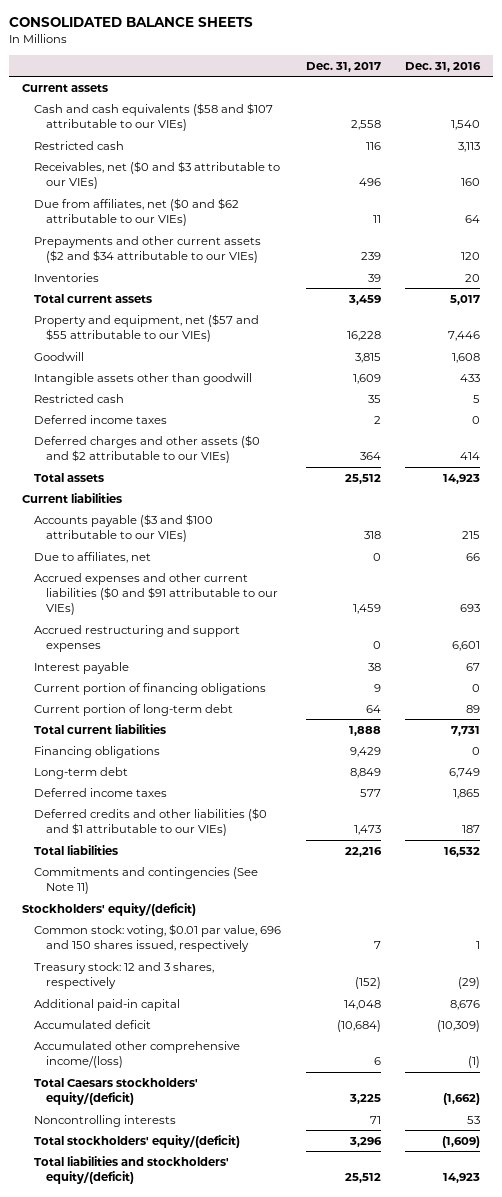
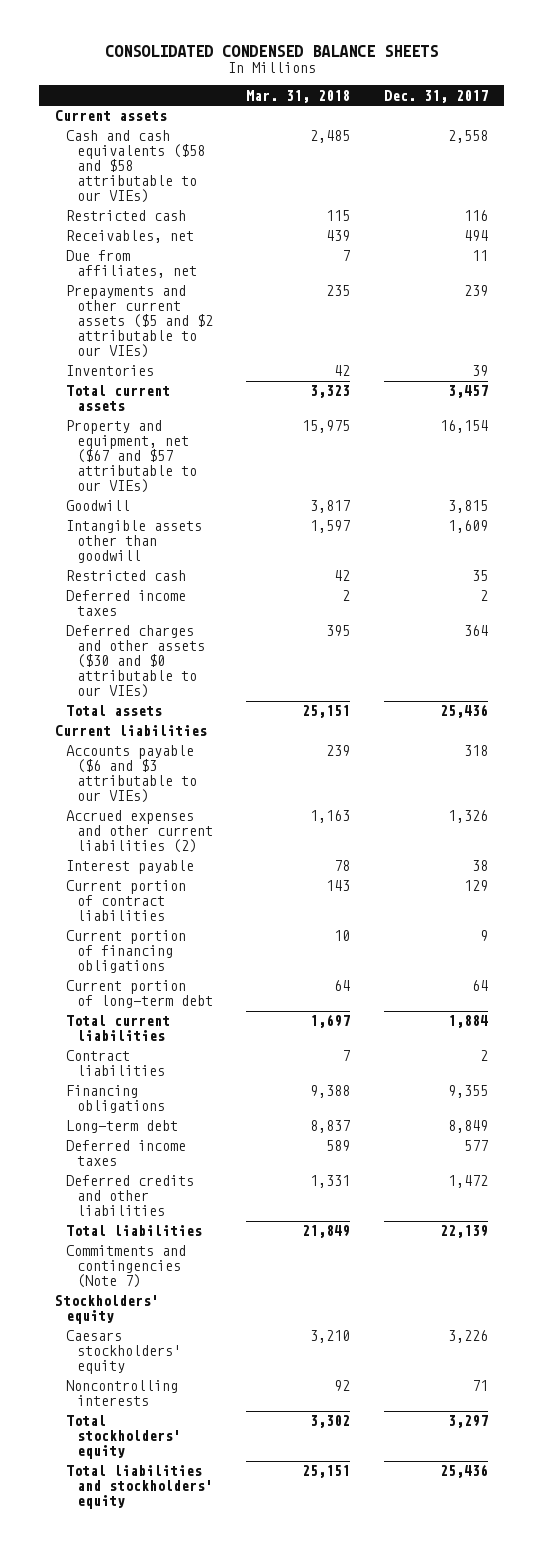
[9,17,254,28] CONSOLIDATED BALANCE SHEETS -> [104,45,438,58] CONSOLIDATED CONDENSED BALANCE SHEETS
[405,61,482,72] Dec. 31, 2016 -> none
none -> [246,89,351,103] Mar. 31, 2018
[33,102,273,131] Cash and cash equivalents ($58 and $107 attributable to our VIEs) -> [66,130,206,204] Cash and cash equivalents ($58 and $58 attributable to our VIEs)
[33,160,280,189] Receivables, net ($0 and $3 attributable to our VIEs) -> [66,230,195,244] Receivables, net
[358,177,381,186] 496 -> [463,230,488,242] 494
[33,197,239,226] Due from affiliates, net ($0 and $62 attributable to our VIEs) -> [66,250,198,279] Due from affiliates, net
[33,235,261,263] Prepayments and other current assets ($2 and $34 attributable to our VIEs) -> [66,285,214,359] Prepayments and other current assets ($5 and $2 attributable to our VIEs)
[347,294,381,305] 3,459 -> [447,385,488,399] 3,457
[33,313,259,342] Property and equipment, net ($57 and $55 attributable to our VIEs) -> [66,420,198,494] Property and equipment, net ($67 and $57 attributable to our VIEs)
[346,330,381,341] 16,228 -> [439,420,488,434] 16,154
[33,434,260,463] Deferred charges and other assets ($0 and $2 attributable to our VIEs) -> [66,625,206,699] Deferred charges and other assets ($30 and $0 attributable to our VIEs)
[344,473,381,484] 25,512 -> [439,704,488,719] 25,436
[33,551,151,563] Due to affiliates, net -> none
[33,572,278,616] Accrued expenses and other current liabilities ($0 and $91 attributable to our VIEs) -> none
[33,624,240,652] Accrued restructuring and support expenses -> none
[33,513,213,542] Accounts payable ($3 and $100 attributable to our VIEs) -> [66,745,198,804] Accounts payable ($6 and $3 attributable to our VIEs)
none -> [66,810,214,854] Accrued expenses and other current liabilities (2)
none -> [66,880,187,922] Current portion of contract liabilities
[348,725,381,736] 1,888 -> [447,1015,488,1029] 1,884
none -> [66,1050,166,1077] Contract liabilities
[349,746,381,757] 9,429 -> [447,1085,488,1099] 9,355
[33,807,267,836] Deferred credits and other liabilities ($0 and $1 attributable to our VIEs) -> none
[33,923,281,952] Common stock: voting, $0.01 par value, 696 and 150 shares issued, respectively -> none
[33,961,214,989] Treasury stock: 12 and 3 shares, respectively -> none
[33,998,180,1011] Additional paid-in capital -> none
[33,1019,151,1029] Accumulated deficit -> none
[33,1040,240,1068] Accumulated other comprehensive income/(loss) -> none
none -> [66,1175,195,1217] Deferred credits and other liabilities
[344,846,382,857] 22,216 -> [439,1225,488,1239] 22,139
[33,866,258,894] Commitments and contingencies (See Note 11) -> [66,1245,187,1289] Commitments and contingencies (Note 7)
[21,902,196,916] Stockholders' equity/(deficit) -> [55,1295,160,1325] Stockholders' equity
[33,1077,198,1105] Total Caesars stockholders' equity/(deficit) -> [66,1330,182,1375] Caesars stockholders' equity
[348,1093,381,1104] 3,225 -> [447,1330,488,1344] 3,226
[33,1134,240,1148] Total stockholders' equity/(deficit) -> [66,1415,182,1460] Total stockholders' equity
[348,1136,382,1147] 3,296 -> [447,1415,488,1429] 3,297
[33,1155,229,1184] Total liabilities and stockholders' equity/(deficit) -> [66,1465,214,1510] Total liabilities and stockholders' equity
[344,1172,381,1183] 25,512 -> [439,1464,488,1479] 25,436

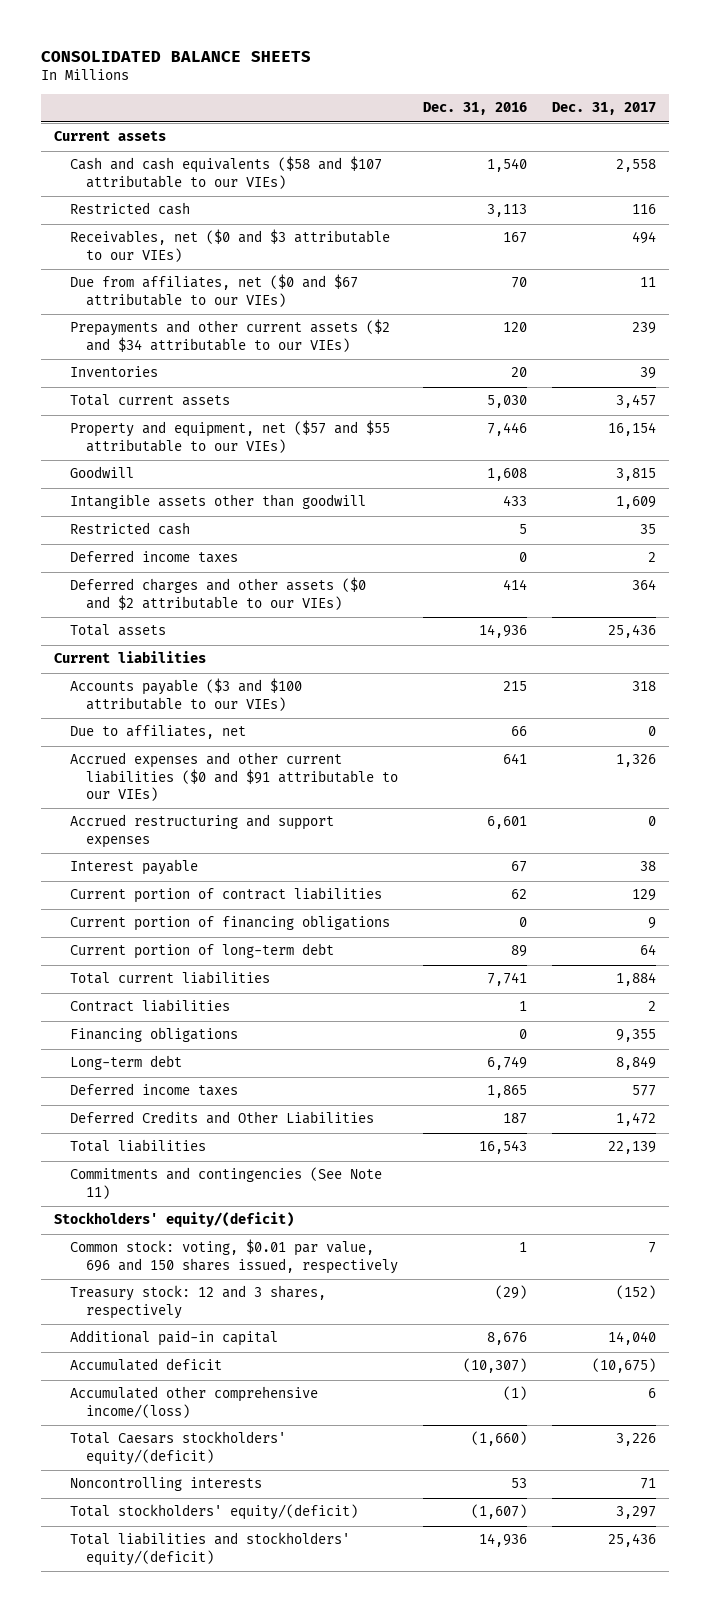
[104,45,438,58] CONSOLIDATED CONDENSED BALANCE SHEETS -> [41,51,312,63] CONSOLIDATED BALANCE SHEETS
[246,89,351,103] Mar. 31, 2018 -> none
none -> [422,102,527,116] Dec. 31, 2016
[66,130,206,204] Cash and cash equivalents ($58 and $58 attributable to our VIEs) -> [69,156,382,189] Cash and cash equivalents ($58 and $107 attributable to our VIEs)
[66,230,195,244] Receivables, net -> [69,229,390,262] Receivables, net ($0 and $3 attributable to our VIEs)
[66,250,198,279] Due from affiliates, net -> [69,274,358,307] Due from affiliates, net ($0 and $67 attributable to our VIEs)
[66,285,214,359] Prepayments and other current assets ($5 and $2 attributable to our VIEs) -> [69,319,390,352] Prepayments and other current assets ($2 and $34 attributable to our VIEs)
[66,420,198,494] Property and equipment, net ($67 and $57 attributable to our VIEs) -> [69,420,390,453] Property and equipment, net ($57 and $55 attributable to our VIEs)
[66,625,206,699] Deferred charges and other assets ($30 and $0 attributable to our VIEs) -> [69,577,366,610] Deferred charges and other assets ($0 and $2 attributable to our VIEs)
[66,745,198,804] Accounts payable ($6 and $3 attributable to our VIEs) -> [69,678,302,711] Accounts payable ($3 and $100 attributable to our VIEs)
none -> [69,725,246,740] Due to affiliates, net
[66,810,214,854] Accrued expenses and other current liabilities (2) -> [69,752,398,802] Accrued expenses and other current liabilities ($0 and $91 attributable to our VIEs)
none -> [69,814,334,848] Accrued restructuring and support expenses
[66,1175,195,1217] Deferred credits and other liabilities -> [69,1111,374,1125] Deferred Credits and Other Liabilities
[66,1245,187,1289] Commitments and contingencies (Note 7) -> [69,1167,382,1199] Commitments and contingencies (See Note 11)
[55,1295,160,1325] Stockholders' equity -> [54,1212,295,1228] Stockholders' equity/(deficit)
none -> [69,1239,398,1274] Common stock: voting, $0.01 par value, 696 and 150 shares issued, respectively
none -> [69,1285,326,1319] Treasury stock: 12 and 3 shares, respectively
none -> [69,1330,278,1347] Additional paid-in capital
none -> [69,1358,222,1372] Accumulated deficit
none -> [69,1386,318,1418] Accumulated other comprehensive income/(loss)
[66,1330,182,1375] Caesars stockholders' equity -> [69,1431,286,1465] Total Caesars stockholders' equity/(deficit)
[66,1415,182,1460] Total stockholders' equity -> [69,1504,358,1521] Total stockholders' equity/(deficit)
[66,1465,214,1510] Total liabilities and stockholders' equity -> [69,1532,350,1566] Total liabilities and stockholders' equity/(deficit)

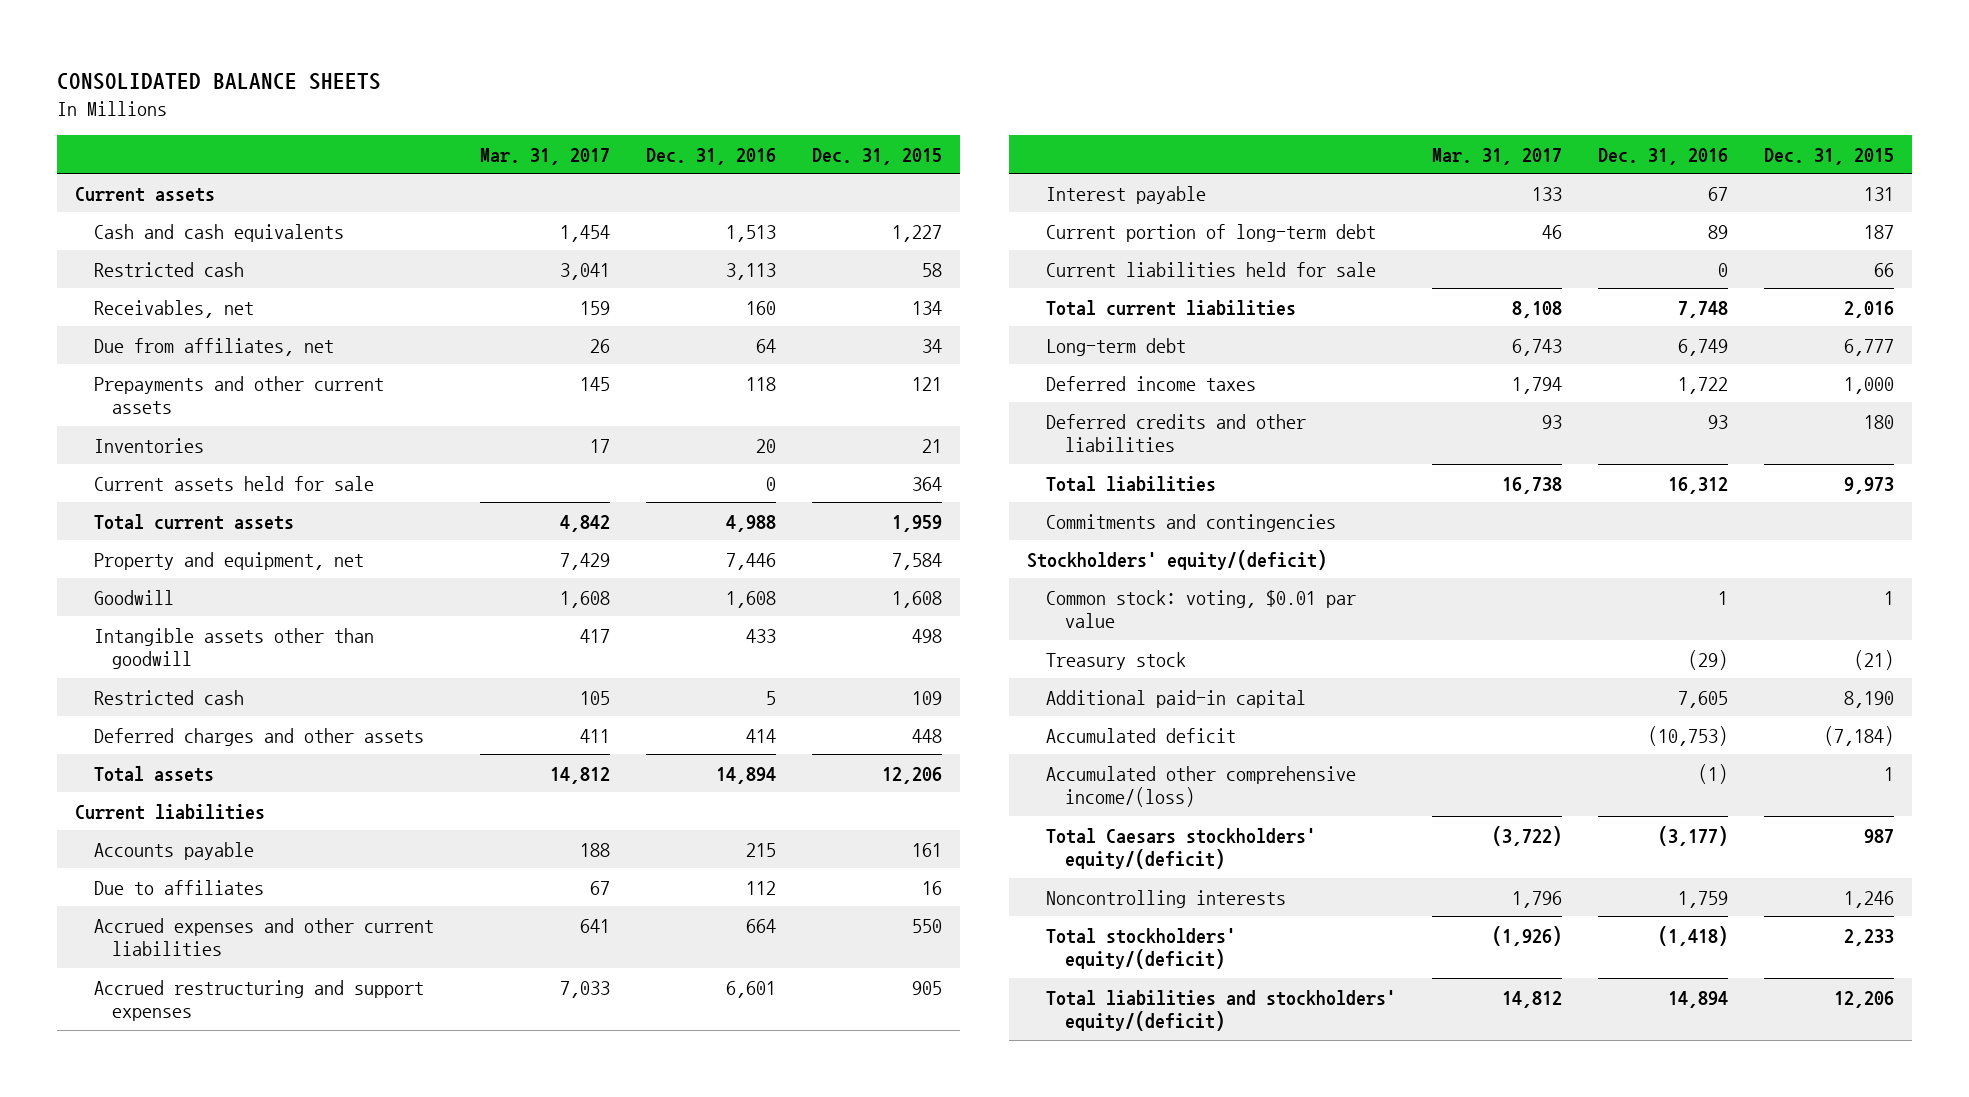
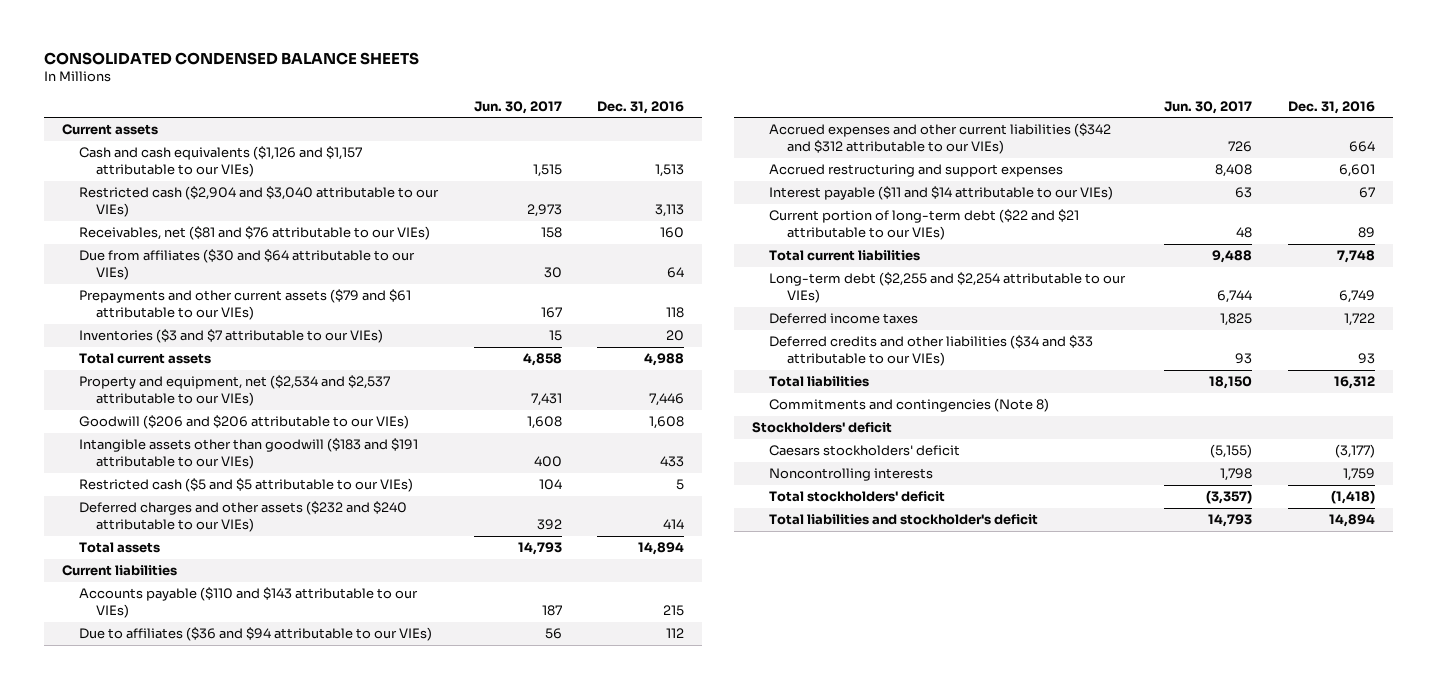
[56,72,381,90] CONSOLIDATED BALANCE SHEETS -> [43,51,419,65] CONSOLIDATED CONDENSED BALANCE SHEETS
[479,147,610,165] Mar. 31, 2017 -> none
[811,147,942,165] Dec. 31, 2015 -> none
none -> [473,100,562,114] Jun. 30, 2017
[93,475,374,491] Current assets held for sale -> none
[93,223,344,242] Cash and cash equivalents -> [78,146,362,177] Cash and cash equivalents ($1,126 and $1,157 attributable to our VIEs)
[93,261,244,277] Restricted cash -> [78,186,439,217] Restricted cash ($2,904 and $3,040 attributable to our VIEs)
[93,299,254,318] Receivables, net -> [78,226,430,241] Receivables, net ($81 and $76 attributable to our VIEs)
[93,337,334,356] Due from affiliates, net -> [78,249,415,280] Due from affiliates ($30 and $64 attributable to our VIEs)
[93,375,384,414] Prepayments and other current assets -> [78,289,411,320] Prepayments and other current assets ($79 and $61 attributable to our VIEs)
[93,437,204,453] Inventories -> [78,329,383,344] Inventories ($3 and $7 attributable to our VIEs)
[93,551,364,570] Property and equipment, net -> [78,375,390,406] Property and equipment, net ($2,534 and $2,537 attributable to our VIEs)
[93,589,174,605] Goodwill -> [78,415,409,430] Goodwill ($206 and $206 attributable to our VIEs)
[93,627,374,669] Intangible assets other than goodwill -> [78,438,418,469] Intangible assets other than goodwill ($183 and $191 attributable to our VIEs)
[93,689,244,705] Restricted cash -> [78,478,413,493] Restricted cash ($5 and $5 attributable to our VIEs)
[93,727,424,746] Deferred charges and other assets -> [78,501,407,532] Deferred charges and other assets ($232 and $240 attributable to our VIEs)
[93,841,254,860] Accounts payable -> [78,587,418,618] Accounts payable ($110 and $143 attributable to our VIEs)
[93,879,264,895] Due to affiliates -> [78,627,432,642] Due to affiliates ($36 and $94 attributable to our VIEs)
[93,917,434,956] Accrued expenses and other current liabilities -> [769,123,1112,154] Accrued expenses and other current liabilities ($342 and $312 attributable to our VIEs)
[1046,261,1377,277] Current liabilities held for sale -> none
[1046,185,1207,204] Interest payable -> [769,186,1114,201] Interest payable ($11 and $14 attributable to our VIEs)
[1046,223,1377,242] Current portion of long-term debt -> [769,209,1080,240] Current portion of long-term debt ($22 and $21 attributable to our VIEs)
[1046,337,1187,356] Long-term debt -> [769,272,1127,303] Long-term debt ($2,255 and $2,254 attributable to our VIEs)
[1046,413,1307,452] Deferred credits and other liabilities -> [769,335,1094,366] Deferred credits and other liabilities ($34 and $33 attributable to our VIEs)
[1046,589,1357,628] Common stock: voting, $0.01 par value -> none
[1046,651,1187,670] Treasury stock -> none
[1046,689,1307,708] Additional paid-in capital -> none
[1046,727,1237,743] Accumulated deficit -> none
[1046,765,1357,807] Accumulated other comprehensive income/(loss) -> none
[1046,513,1337,532] Commitments and contingencies -> [769,398,1050,413] Commitments and contingencies (Note 8)
[1027,549,1328,570] Stockholders' equity/(deficit) -> [752,422,893,434] Stockholders' deficit
[1046,827,1317,869] Total Caesars stockholders' equity/(deficit) -> [769,445,961,457] Caesars stockholders' deficit
[1046,927,1237,969] Total stockholders' equity/(deficit) -> [769,491,946,503] Total stockholders' deficit
[1046,989,1397,1031] Total liabilities and stockholders' equity/(deficit) -> [769,514,1039,526] Total liabilities and stockholder's deficit

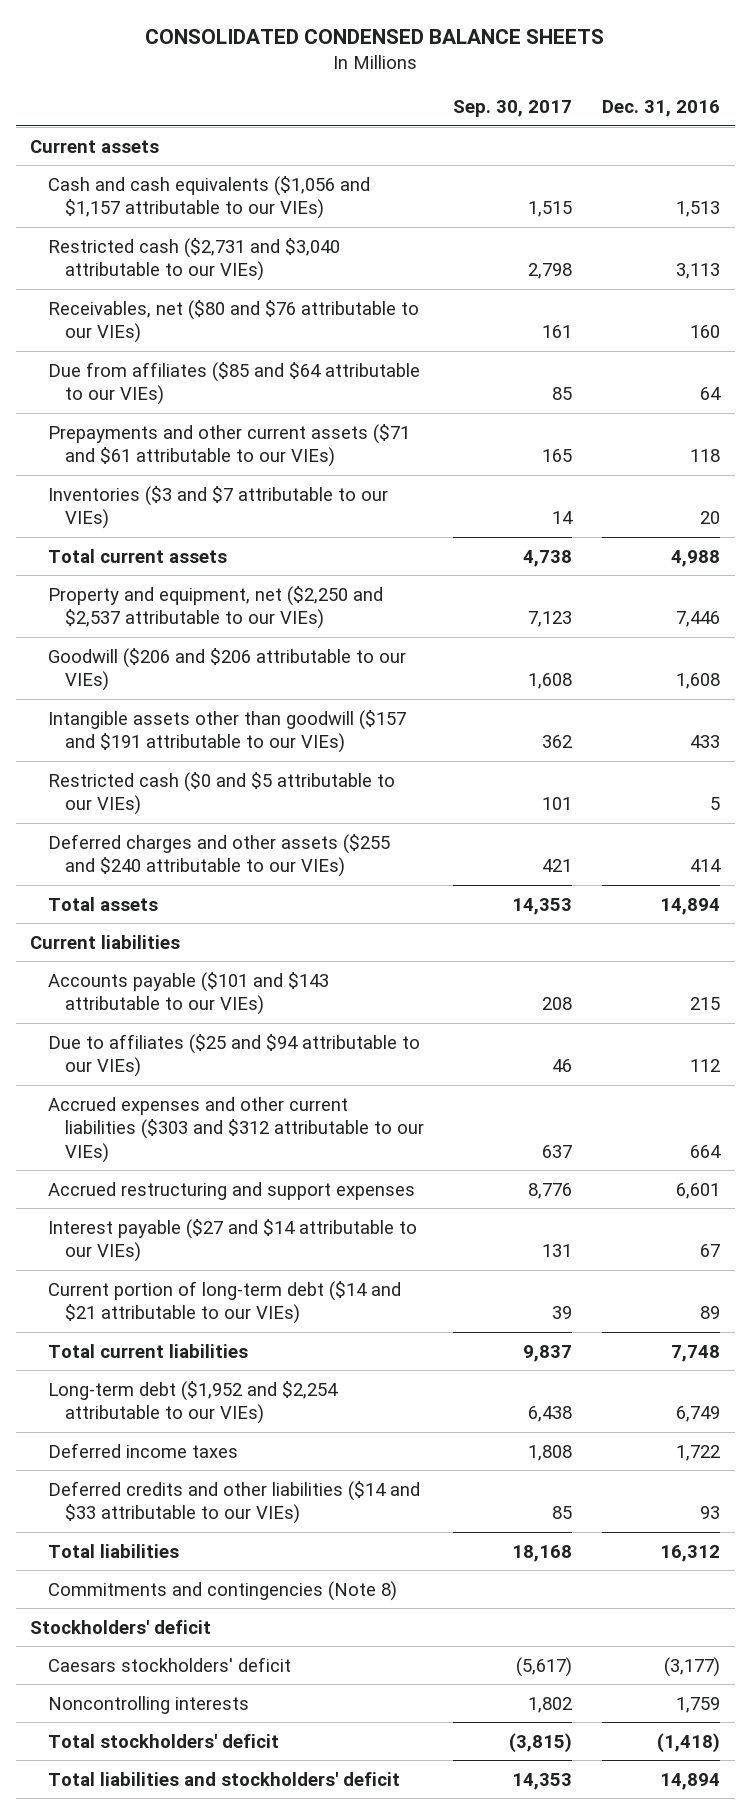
[473,100,562,114] Jun. 30, 2017 -> none
none -> [453,100,573,118] Sep. 30, 2017
[78,146,362,177] Cash and cash equivalents ($1,126 and $1,157 attributable to our VIEs) -> [47,175,370,220] Cash and cash equivalents ($1,056 and $1,157 attributable to our VIEs)
[78,186,439,217] Restricted cash ($2,904 and $3,040 attributable to our VIEs) -> [47,237,340,282] Restricted cash ($2,731 and $3,040 attributable to our VIEs)
[78,226,430,241] Receivables, net ($81 and $76 attributable to our VIEs) -> [47,299,419,344] Receivables, net ($80 and $76 attributable to our VIEs)
[78,249,415,280] Due from affiliates ($30 and $64 attributable to our VIEs) -> [47,361,420,406] Due from affiliates ($85 and $64 attributable to our VIEs)
[78,289,411,320] Prepayments and other current assets ($79 and $61 attributable to our VIEs) -> [47,423,410,468] Prepayments and other current assets ($71 and $61 attributable to our VIEs)
[78,375,390,406] Property and equipment, net ($2,534 and $2,537 attributable to our VIEs) -> [47,585,383,630] Property and equipment, net ($2,250 and $2,537 attributable to our VIEs)
[78,438,418,469] Intangible assets other than goodwill ($183 and $191 attributable to our VIEs) -> [47,709,406,754] Intangible assets other than goodwill ($157 and $191 attributable to our VIEs)
[78,478,413,493] Restricted cash ($5 and $5 attributable to our VIEs) -> [47,771,395,816] Restricted cash ($0 and $5 attributable to our VIEs)
[78,501,407,532] Deferred charges and other assets ($232 and $240 attributable to our VIEs) -> [47,833,390,878] Deferred charges and other assets ($255 and $240 attributable to our VIEs)
[78,587,418,618] Accounts payable ($110 and $143 attributable to our VIEs) -> [47,971,329,1016] Accounts payable ($101 and $143 attributable to our VIEs)
[78,627,432,642] Due to affiliates ($36 and $94 attributable to our VIEs) -> [47,1033,420,1078] Due to affiliates ($25 and $94 attributable to our VIEs)
[769,123,1112,154] Accrued expenses and other current liabilities ($342 and $312 attributable to our VIEs) -> [47,1096,424,1163] Accrued expenses and other current liabilities ($303 and $312 attributable to our VIEs)
[769,186,1114,201] Interest payable ($11 and $14 attributable to our VIEs) -> [47,1218,417,1263] Interest payable ($27 and $14 attributable to our VIEs)
[769,209,1080,240] Current portion of long-term debt ($22 and $21 attributable to our VIEs) -> [47,1280,401,1325] Current portion of long-term debt ($14 and $21 attributable to our VIEs)
[769,272,1127,303] Long-term debt ($2,255 and $2,254 attributable to our VIEs) -> [47,1380,338,1425] Long-term debt ($1,952 and $2,254 attributable to our VIEs)
[769,335,1094,366] Deferred credits and other liabilities ($34 and $33 attributable to our VIEs) -> [47,1480,420,1525] Deferred credits and other liabilities ($14 and $33 attributable to our VIEs)
[769,514,1039,526] Total liabilities and stockholder's deficit -> [47,1771,400,1786] Total liabilities and stockholders' deficit

